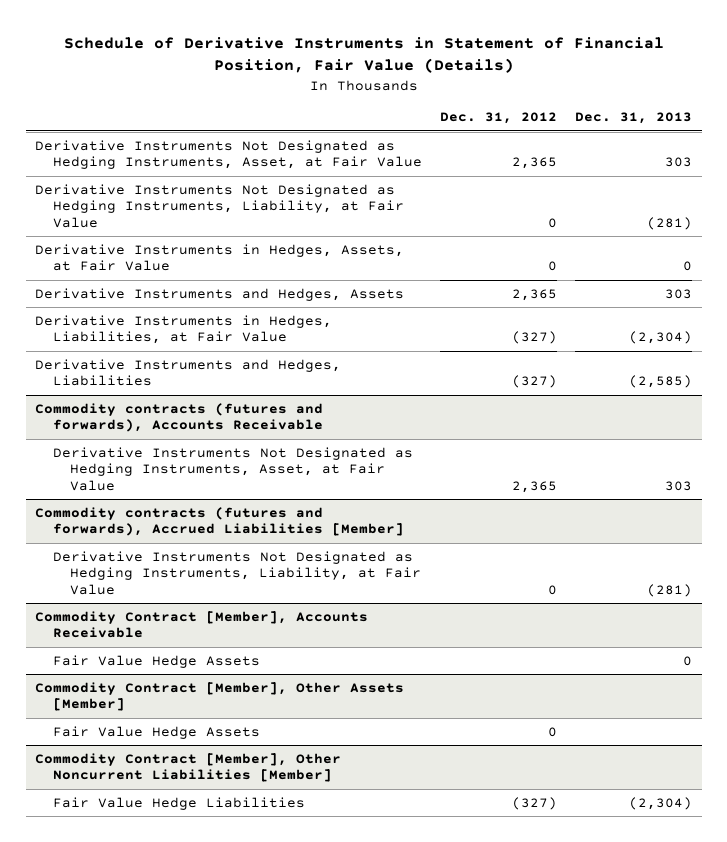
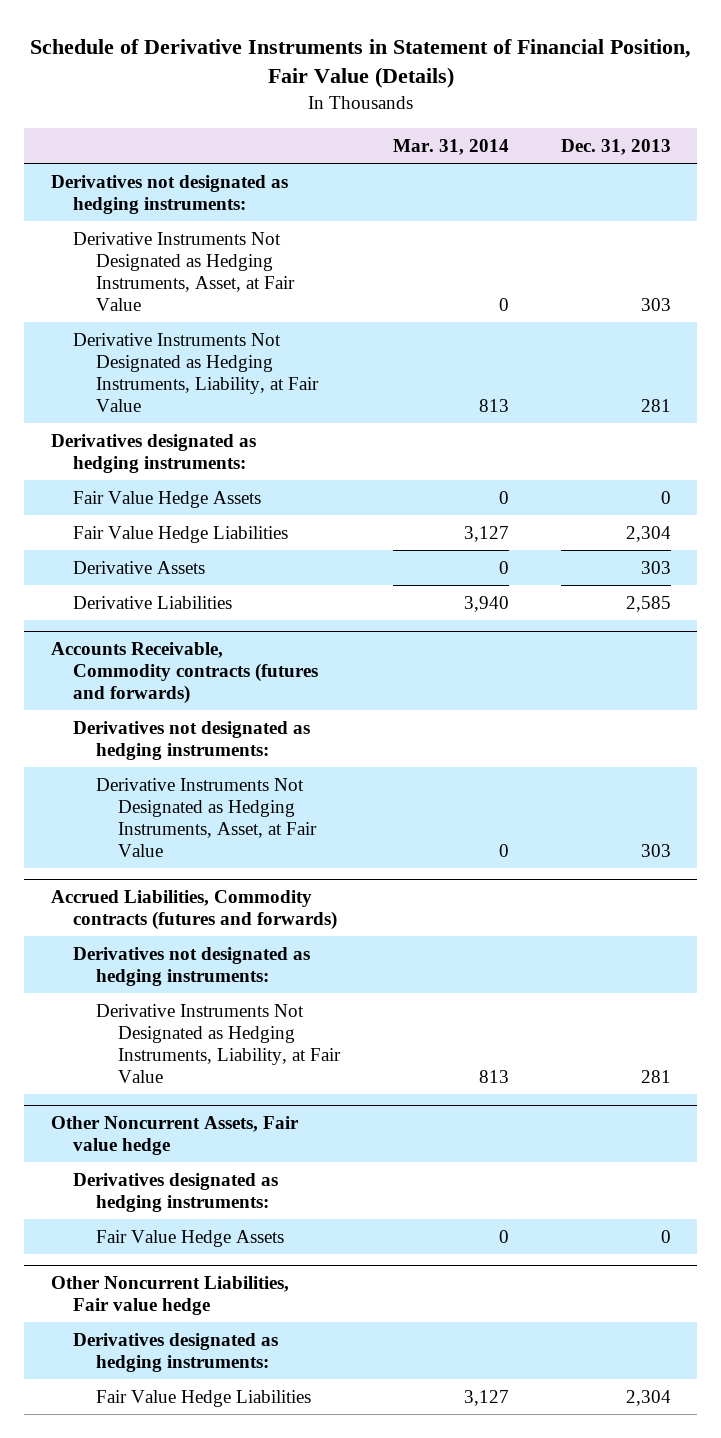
[439,112,557,125] Dec. 31, 2012 -> none
none -> [392,138,509,155] Mar. 31, 2014
none -> [50,174,288,214] Derivatives not designated as hedging instruments:
[34,243,404,272] Derivative Instruments in Hedges, Assets, at Fair Value -> none
[34,314,332,345] Derivative Instruments in Hedges, Liabilities, at Fair Value -> none
[647,217,693,231] (281) -> [640,399,671,413] 281
none -> [50,433,256,473] Derivatives designated as hedging instruments:
none -> [73,490,262,508] Fair Value Hedge Assets
none -> [73,525,289,543] Fair Value Hedge Liabilities
[34,287,404,301] Derivative Instruments and Hedges, Assets -> [73,560,206,574] Derivative Assets
[34,358,341,387] Derivative Instruments and Hedges, Liabilities -> [73,595,233,609] Derivative Liabilities
[629,375,693,389] (2,585) -> [625,595,671,612] 2,585
[34,402,323,433] Commodity contracts (futures and forwards), Accounts Receivable -> [50,641,319,704] Accounts Receivable, Commodity contracts (futures and forwards)
none -> [73,720,311,760] Derivatives not designated as hedging instruments:
[34,610,368,639] Commodity Contract [Member], Accounts Receivable -> none
[34,506,404,537] Commodity contracts (futures and forwards), Accrued Liabilities [Member] -> [50,889,338,930] Accrued Liabilities, Commodity contracts (futures and forwards)
none -> [73,946,311,986] Derivatives not designated as hedging instruments:
[647,584,693,598] (281) -> [640,1070,671,1084] 281
none -> [50,1115,299,1155] Other Noncurrent Assets, Fair value hedge
none -> [73,1172,279,1212] Derivatives designated as hedging instruments:
[34,681,404,712] Commodity Contract [Member], Other Assets [Member] -> none
[52,725,260,739] Fair Value Hedge Assets -> none
[34,752,341,783] Commodity Contract [Member], Other Noncurrent Liabilities [Member] -> none
none -> [50,1275,289,1315] Other Noncurrent Liabilities, Fair value hedge
none -> [73,1332,279,1372] Derivatives designated as hedging instruments:
[629,796,693,810] (2,304) -> [625,1389,671,1406] 2,304

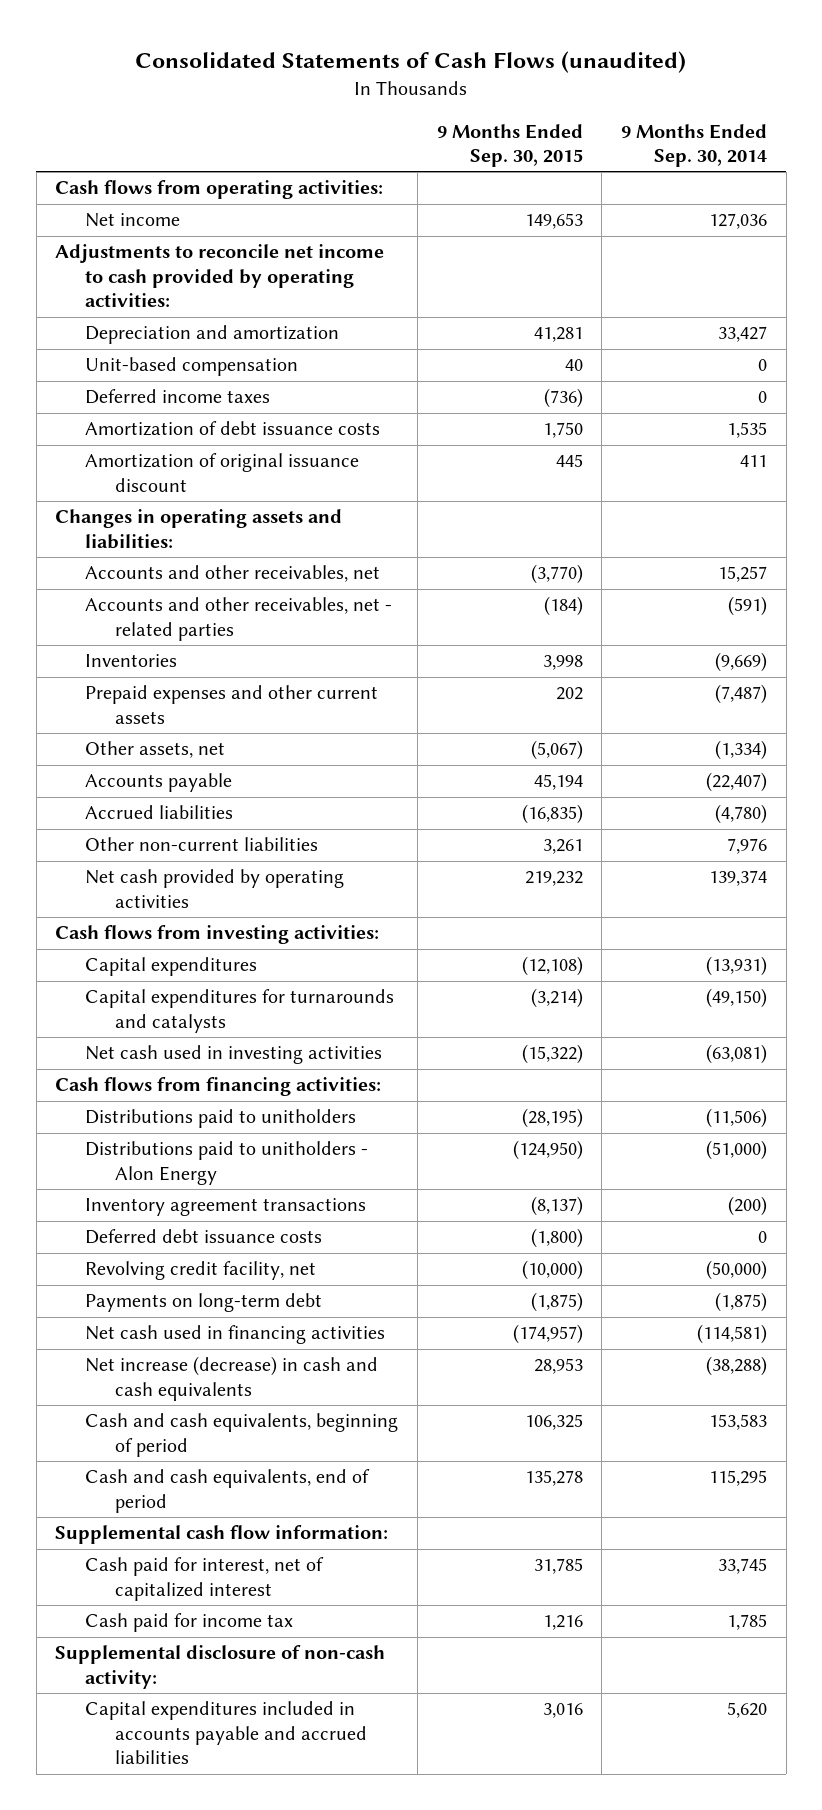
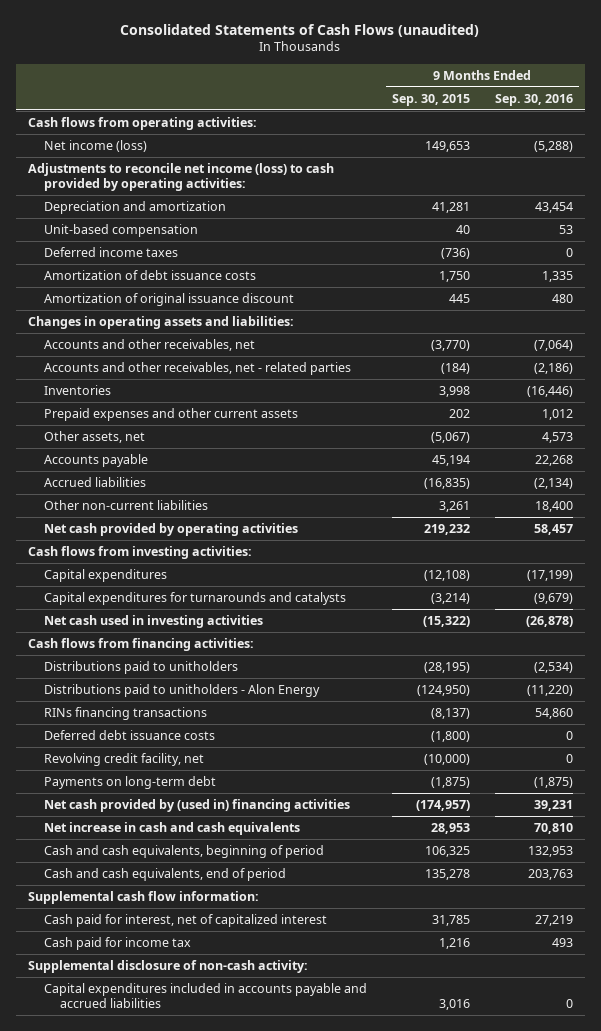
[621,123,768,167] 9 Months Ended Sep. 30, 2014 -> none
none -> [494,93,573,106] Sep. 30, 2016
[85,213,181,228] Net income -> [44,139,148,152] Net income (loss)
[55,244,385,308] Adjustments to reconcile net income to cash provided by operating activities: -> [28,162,335,191] Adjustments to reconcile net income (loss) to cash provided by operating activities:
[85,1198,367,1217] Inventory agreement transactions -> [44,706,208,720] RINs financing transactions
[85,1325,386,1345] Net cash used in financing activities -> [44,798,351,812] Net cash provided by (used in) financing activities
[85,1356,379,1401] Net increase (decrease) in cash and cash equivalents -> [44,821,301,835] Net increase in cash and cash equivalents

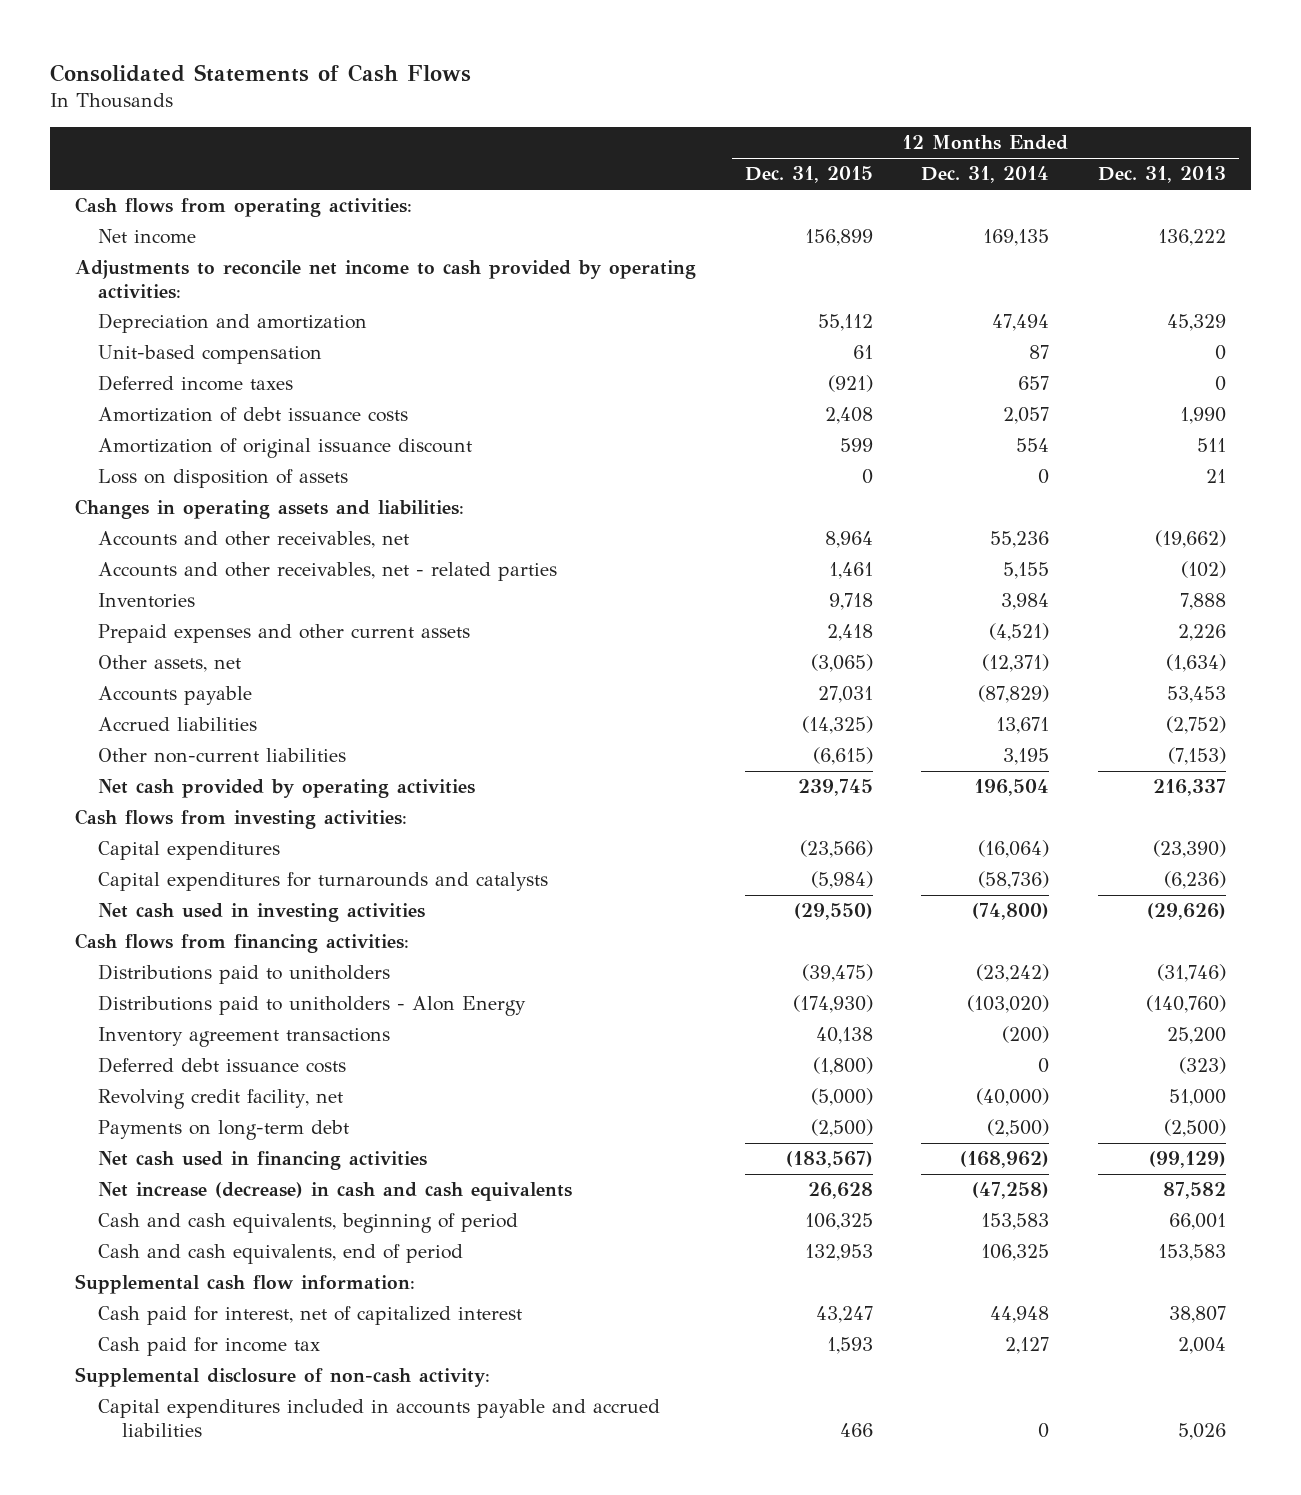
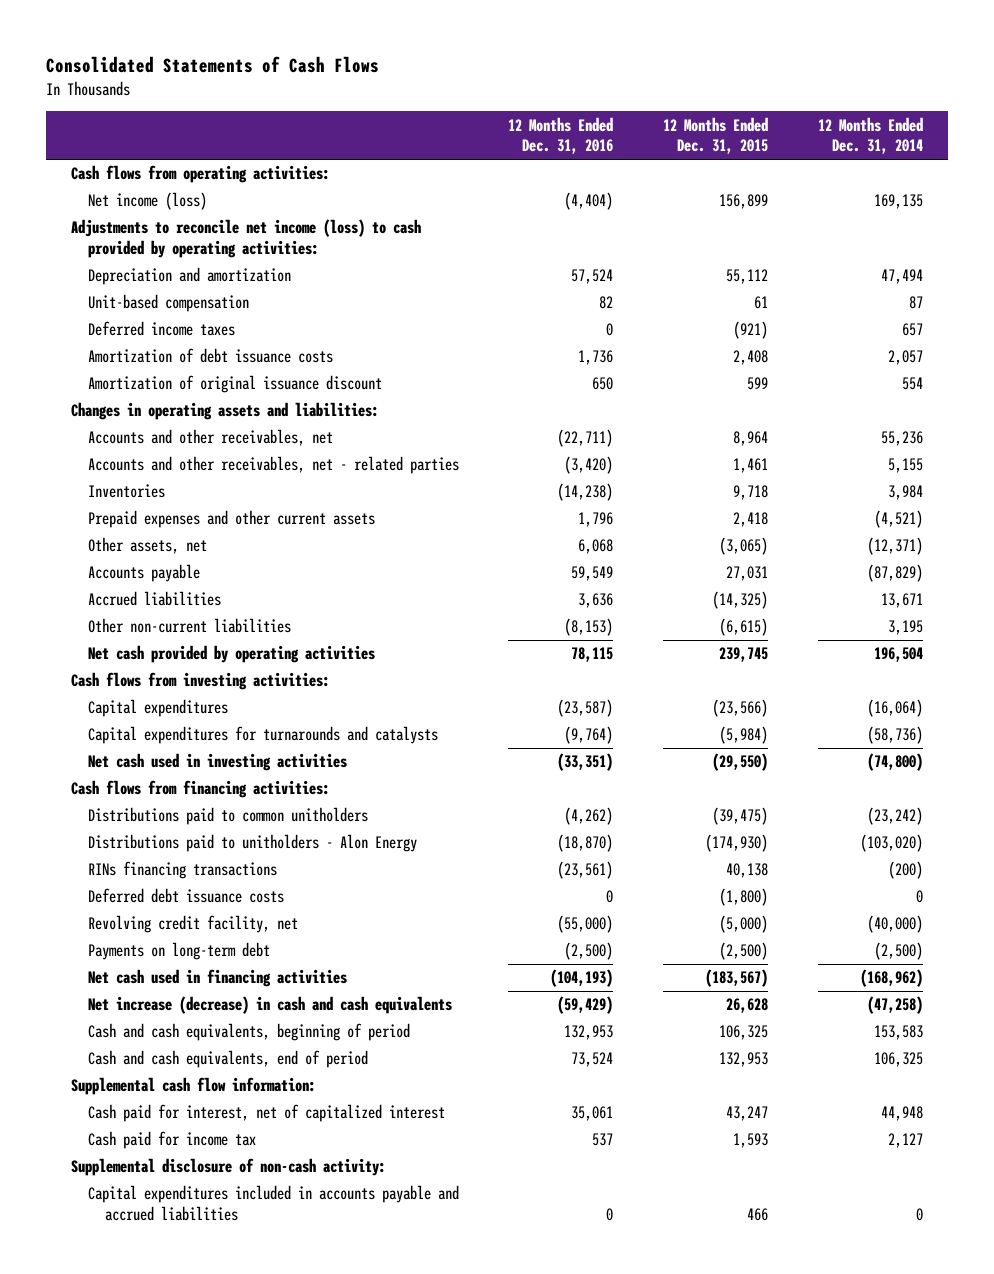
[1098,166,1227,184] Dec. 31, 2013 -> none
none -> [508,116,614,155] 12 Months Ended Dec. 31, 2016
[98,229,197,245] Net income -> [87,192,207,211] Net income (loss)
[74,260,696,299] Adjustments to reconcile net income to cash provided by operating activities: -> [70,219,421,259] Adjustments to reconcile net income (loss) to cash provided by operating activities:
[98,469,349,489] Loss on disposition of assets -> none
[98,964,391,985] Distributions paid to unitholders -> [87,807,368,826] Distributions paid to common unitholders
[98,1027,391,1048] Inventory agreement transactions -> [87,861,277,880] RINs financing transactions

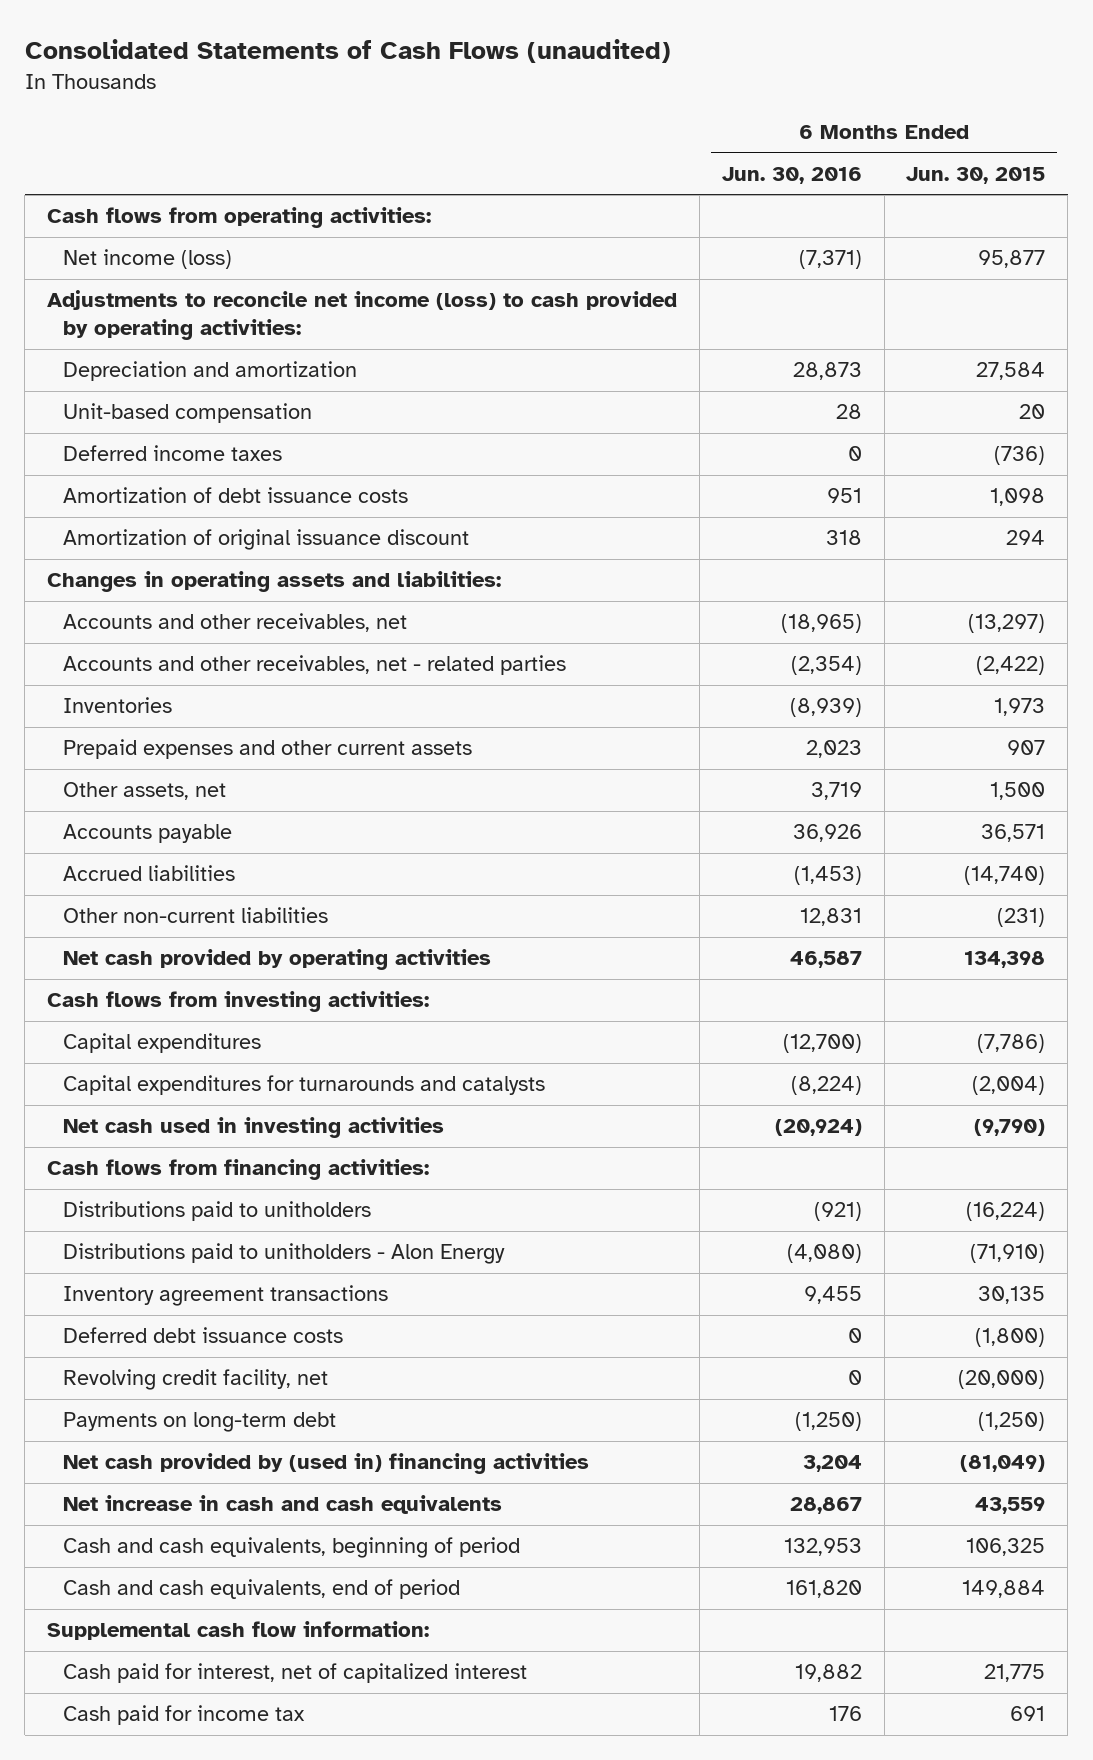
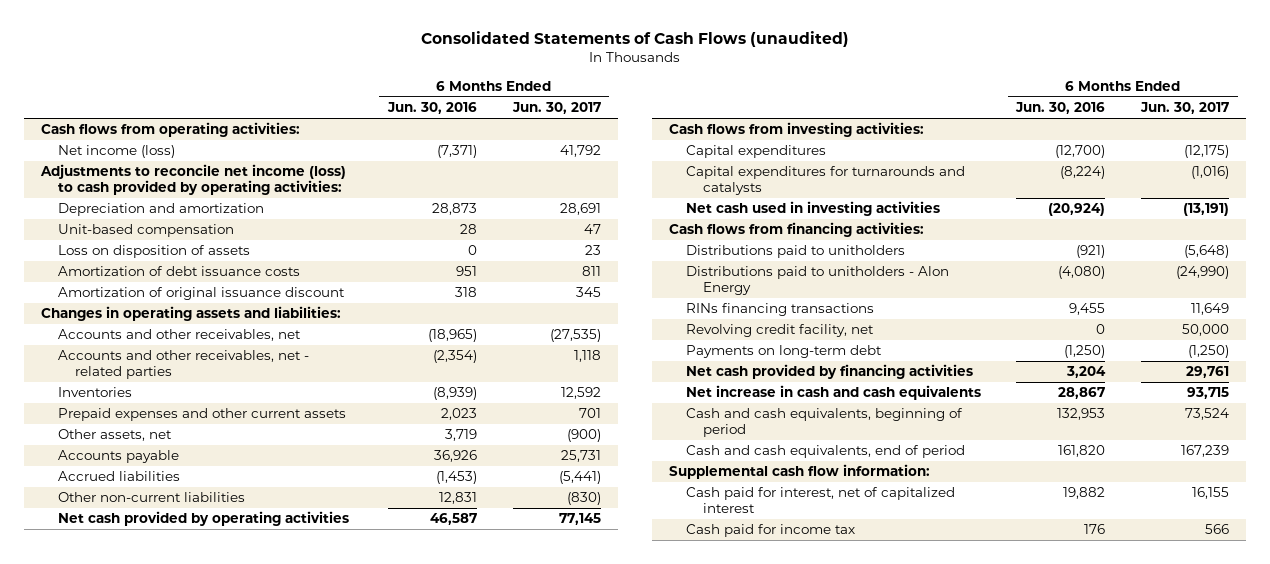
[906,166,1046,184] Jun. 30, 2015 -> none
none -> [511,102,601,115] Jun. 30, 2017
[63,445,283,462] Deferred income taxes -> none
none -> [57,245,250,259] Loss on disposition of assets
[63,1327,344,1344] Deferred debt issuance costs -> none
[63,1285,389,1307] Inventory agreement transactions -> [686,303,875,317] RINs financing transactions
[63,1453,590,1475] Net cash provided by (used in) financing activities -> [686,364,974,380] Net cash provided by financing activities

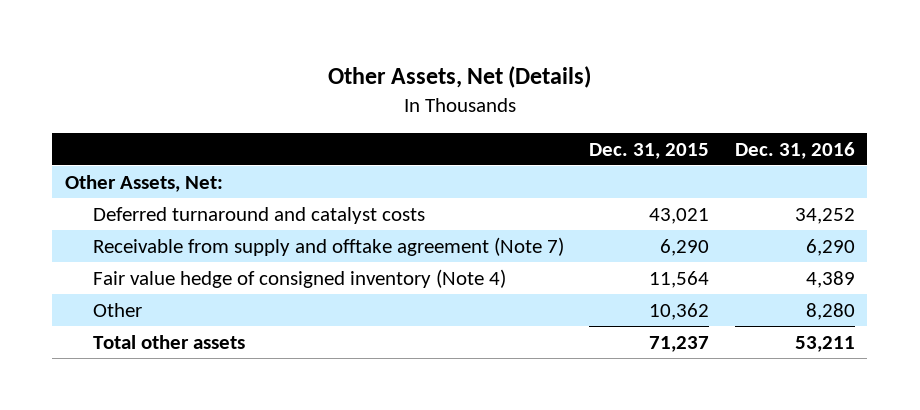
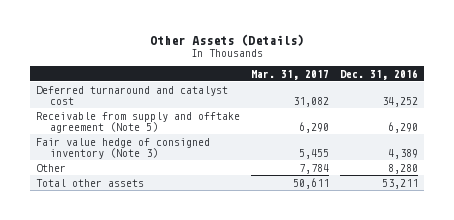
[327,66,591,89] Other Assets, Net (Details) -> [150,33,305,46] Other Assets (Details)
[589,142,710,159] Dec. 31, 2015 -> none
none -> [251,69,330,80] Mar. 31, 2017
[65,174,224,192] Other Assets, Net: -> none
[92,206,425,224] Deferred turnaround and catalyst costs -> [35,85,228,106] Deferred turnaround and catalyst cost
[92,236,564,256] Receivable from supply and offtake agreement (Note 7) -> [35,111,240,134] Receivable from supply and offtake agreement (Note 5)
[92,268,506,288] Fair value hedge of consigned inventory (Note 4) -> [35,137,210,160] Fair value hedge of consigned inventory (Note 3)

